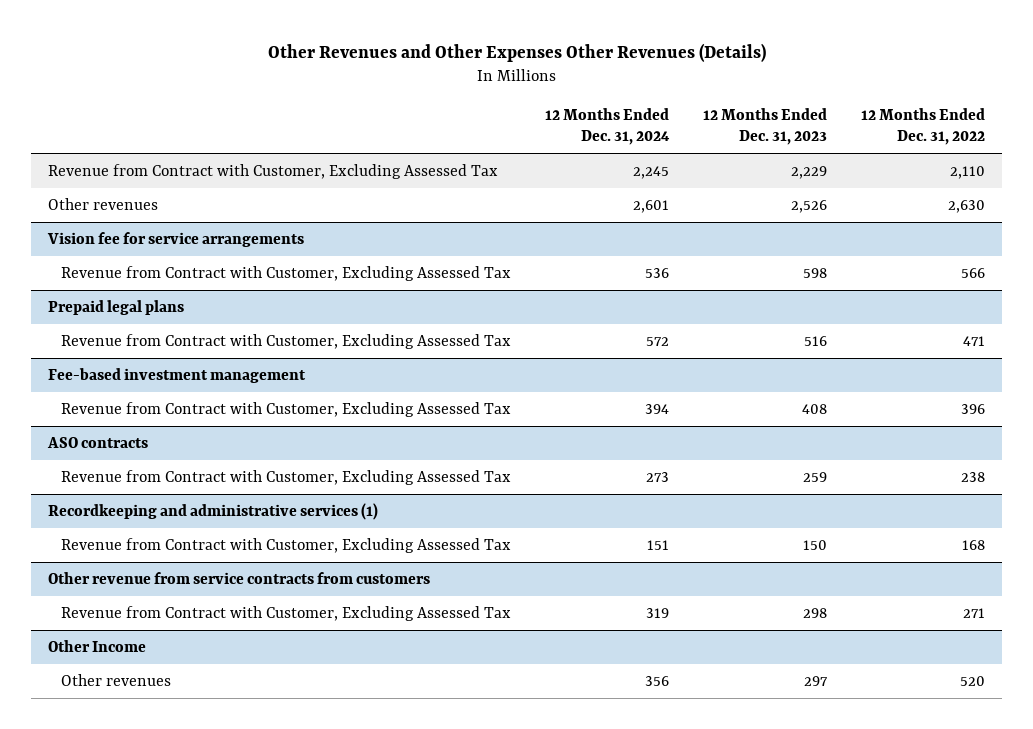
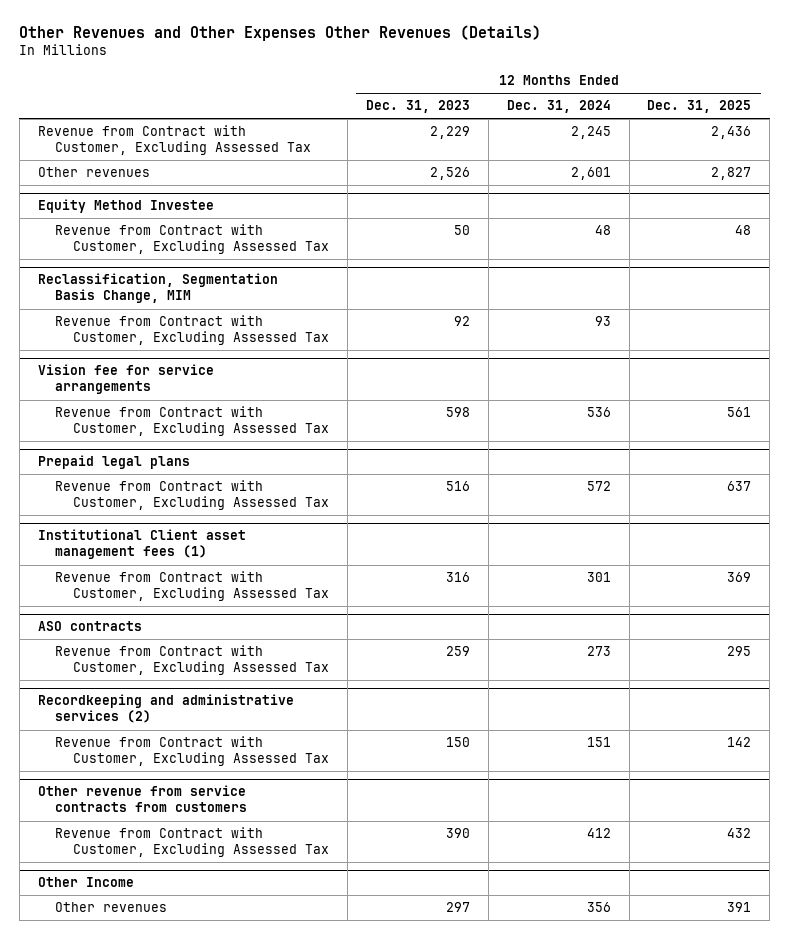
[860,108,985,146] 12 Months Ended Dec. 31, 2022 -> none
none -> [647,100,752,114] Dec. 31, 2025
none -> [37,199,214,214] Equity Method Investee
none -> [55,224,329,255] Revenue from Contract with Customer, Excluding Assessed Tax
none -> [37,273,278,304] Reclassification, Segmentation Basis Change, MIM
none -> [55,315,329,346] Revenue from Contract with Customer, Excluding Assessed Tax
[48,367,307,383] Fee-based investment management -> [37,529,246,560] Institutional Client asset management fees (1)
[645,403,670,414] 394 -> [586,572,611,583] 301
[802,403,828,414] 408 -> [445,572,470,583] 316
[48,502,379,520] Recordkeeping and administrative services (1) -> [37,694,294,724] Recordkeeping and administrative services (2)
[646,607,670,618] 319 -> [586,828,611,839] 412
[803,607,828,618] 298 -> [445,828,470,839] 390

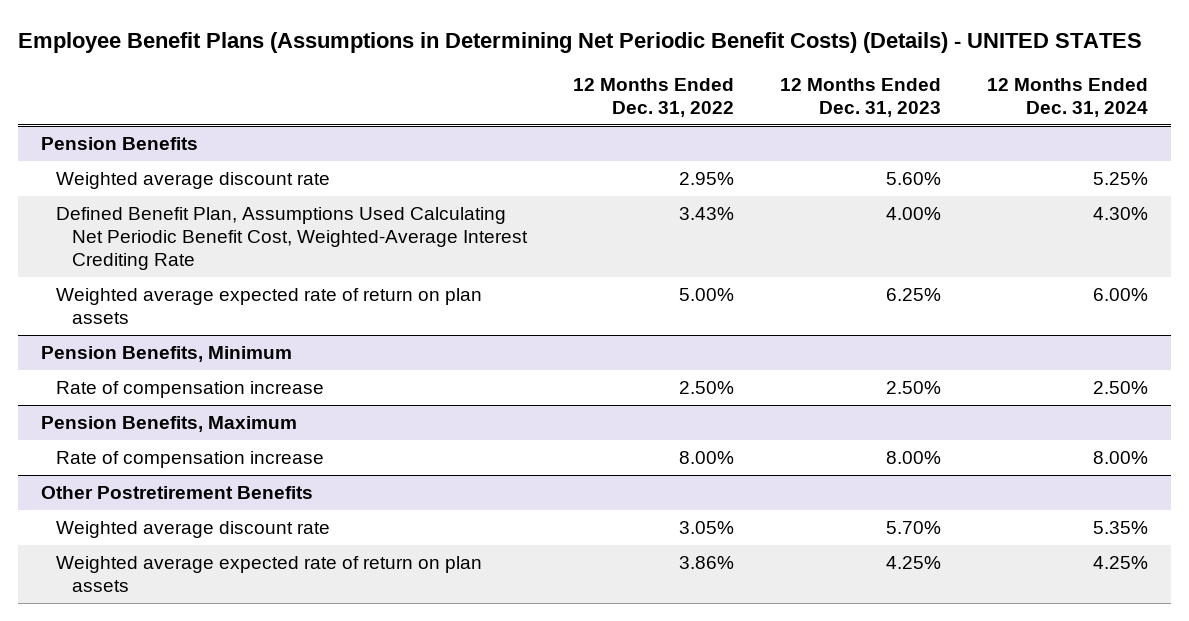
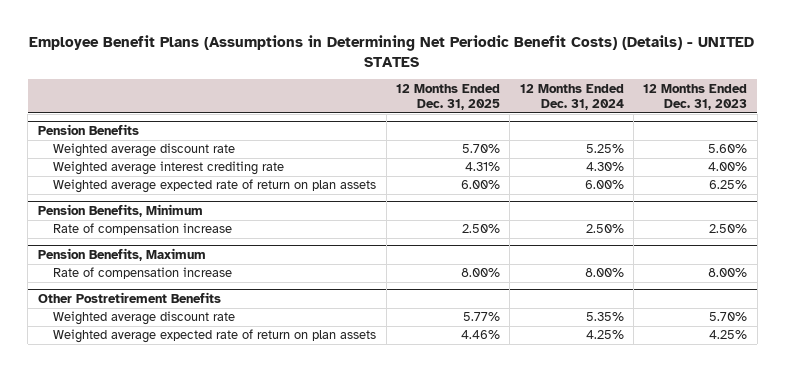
[572,77,734,117] 12 Months Ended Dec. 31, 2022 -> none
none -> [395,83,500,110] 12 Months Ended Dec. 31, 2025
[56,206,528,270] Defined Benefit Plan, Assumptions Used Calculating Net Periodic Benefit Cost, Weighted-Average Interest Crediting Rate -> [53,161,285,176] Weighted average interest crediting rate

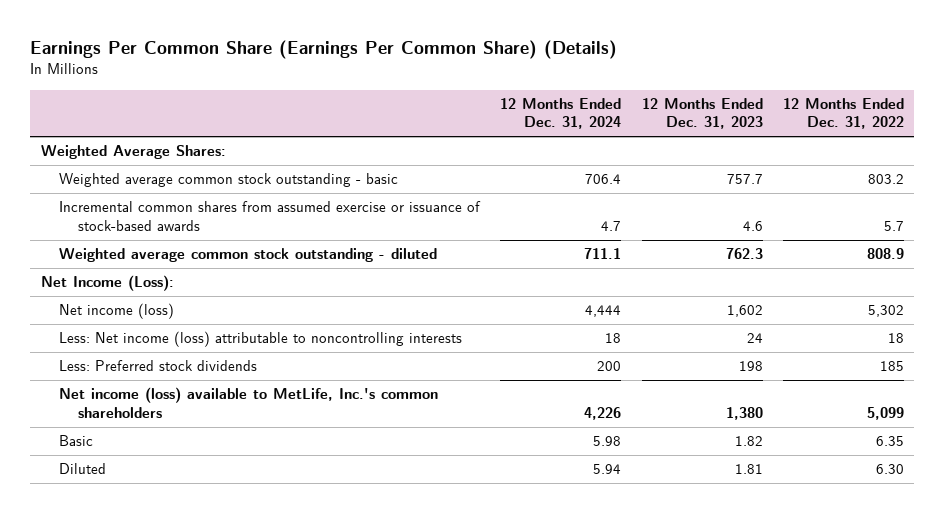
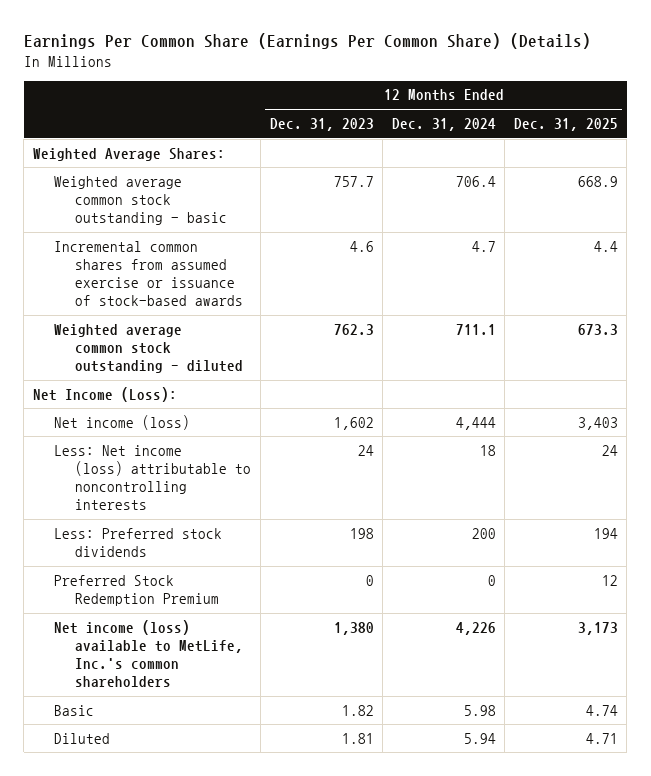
[783,97,905,130] 12 Months Ended Dec. 31, 2022 -> none
none -> [513,117,618,131] Dec. 31, 2025
none -> [54,574,220,606] Preferred Stock Redemption Premium

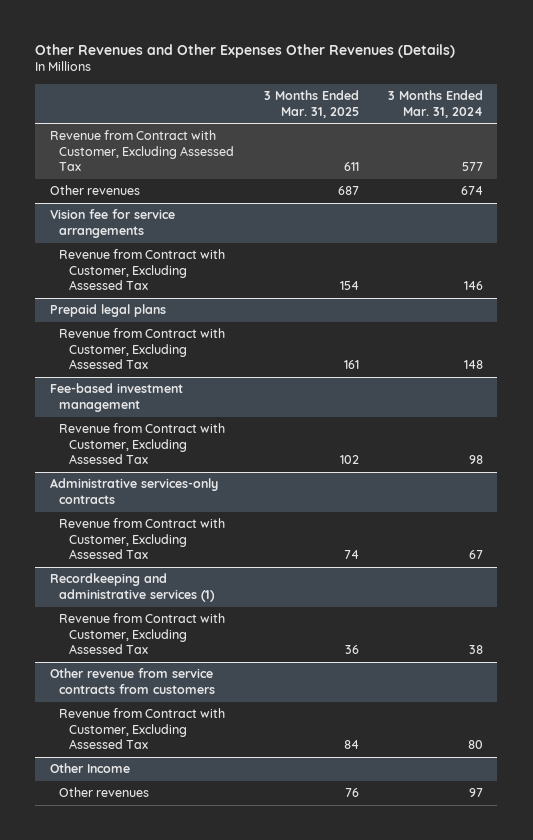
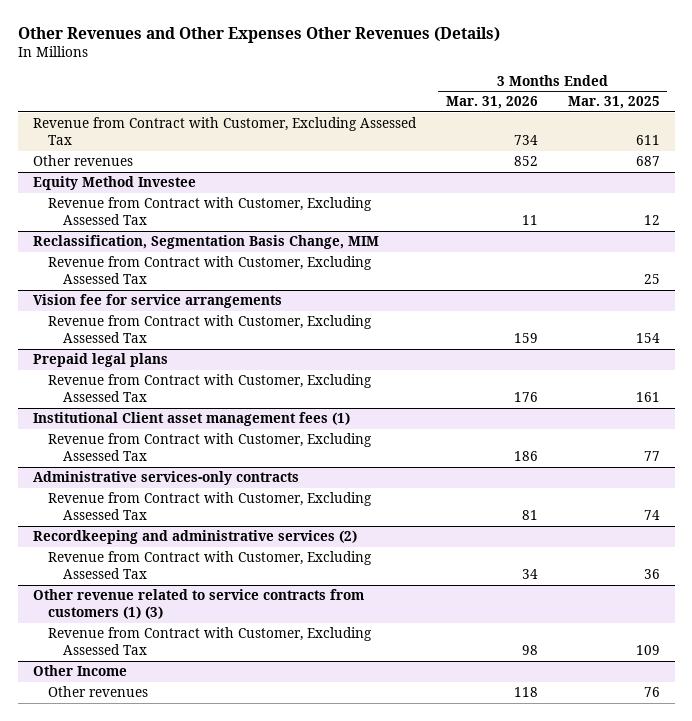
[387,90,483,118] 3 Months Ended Mar. 31, 2024 -> none
none -> [445,96,538,110] Mar. 31, 2026
none -> [32,176,196,191] Equity Method Investee
none -> [47,197,372,226] Revenue from Contract with Customer, Excluding Assessed Tax
none -> [32,235,379,250] Reclassification, Segmentation Basis Change, MIM
none -> [47,256,372,285] Revenue from Contract with Customer, Excluding Assessed Tax
[49,383,183,412] Fee-based investment management -> [32,412,350,427] Institutional Client asset management fees (1)
[339,455,359,465] 102 -> [643,451,660,462] 77
[49,573,216,602] Recordkeeping and administrative services (1) -> [32,530,357,545] Recordkeeping and administrative services (2)
[49,668,216,694] Other revenue from service contracts from customers -> [32,589,364,620] Other revenue related to service contracts from customers (1) (3)
[343,740,359,750] 84 -> [635,645,660,656] 109

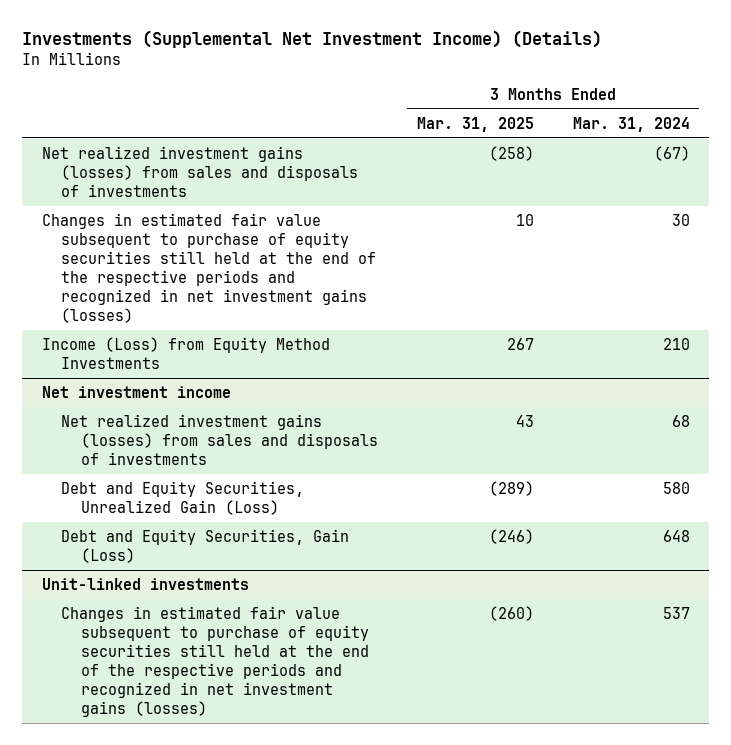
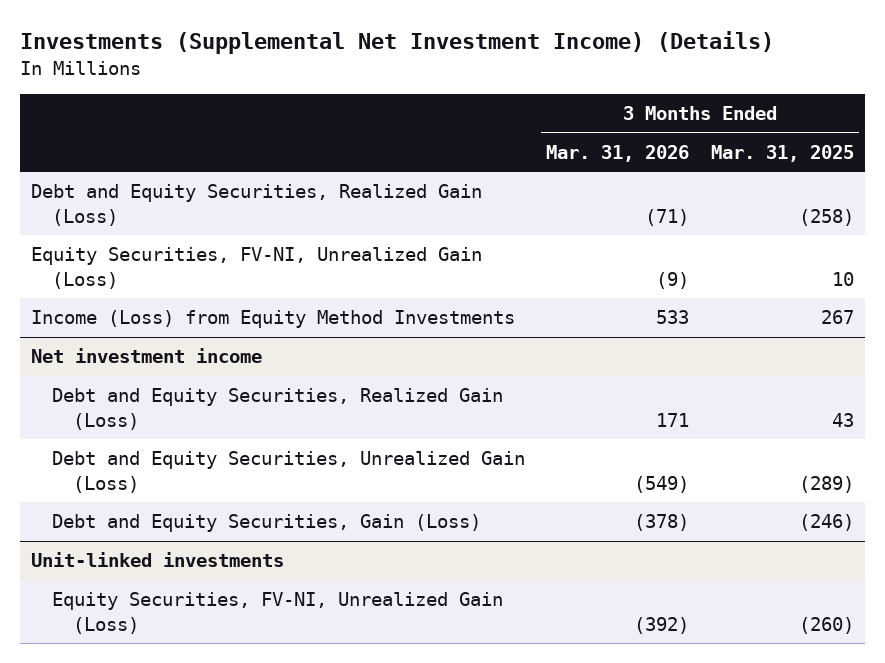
[572,116,690,132] Mar. 31, 2024 -> none
none -> [546,144,690,162] Mar. 31, 2026
[41,145,359,198] Net realized investment gains (losses) from sales and disposals of investments -> [30,184,482,226] Debt and Equity Securities, Realized Gain (Loss)
[41,212,377,324] Changes in estimated fair value subsequent to purchase of equity securities still held at the end of the respective periods and recognized in net investment gains (losses) -> [30,247,482,289] Equity Securities, FV-NI, Unrealized Gain (Loss)
[61,413,378,466] Net realized investment gains (losses) from sales and disposals of investments -> [51,388,503,430] Debt and Equity Securities, Realized Gain (Loss)
[61,605,369,718] Changes in estimated fair value subsequent to purchase of equity securities still held at the end of the respective periods and recognized in net investment gains (losses) -> [51,592,503,634] Equity Securities, FV-NI, Unrealized Gain (Loss)

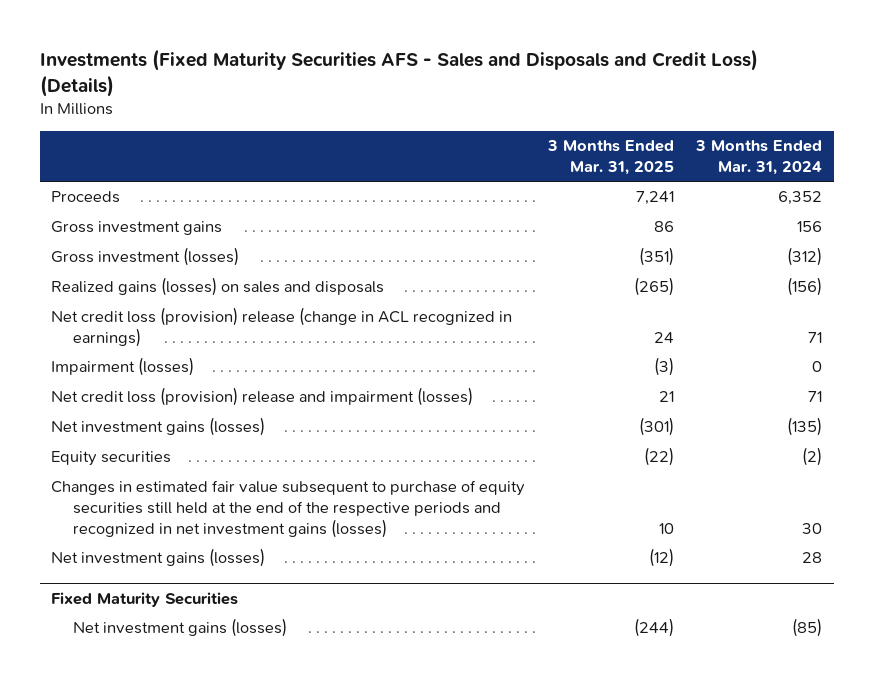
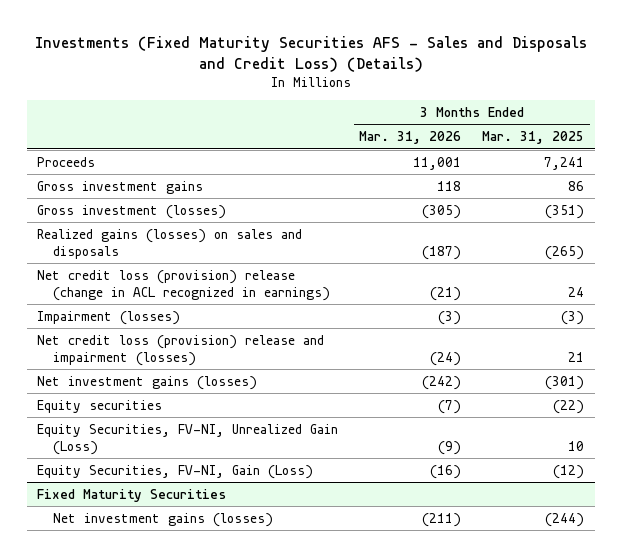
[695,140,823,175] 3 Months Ended Mar. 31, 2024 -> none
none -> [359,131,462,145] Mar. 31, 2026
[51,480,526,539] Changes in estimated fair value subsequent to purchase of equity securities still held at the end of the respective periods and recognized in net investment gains (losses) -> [37,423,339,455] Equity Securities, FV-NI, Unrealized Gain (Loss)
[51,548,266,568] Net investment gains (losses) -> [37,464,314,479] Equity Securities, FV-NI, Gain (Loss)

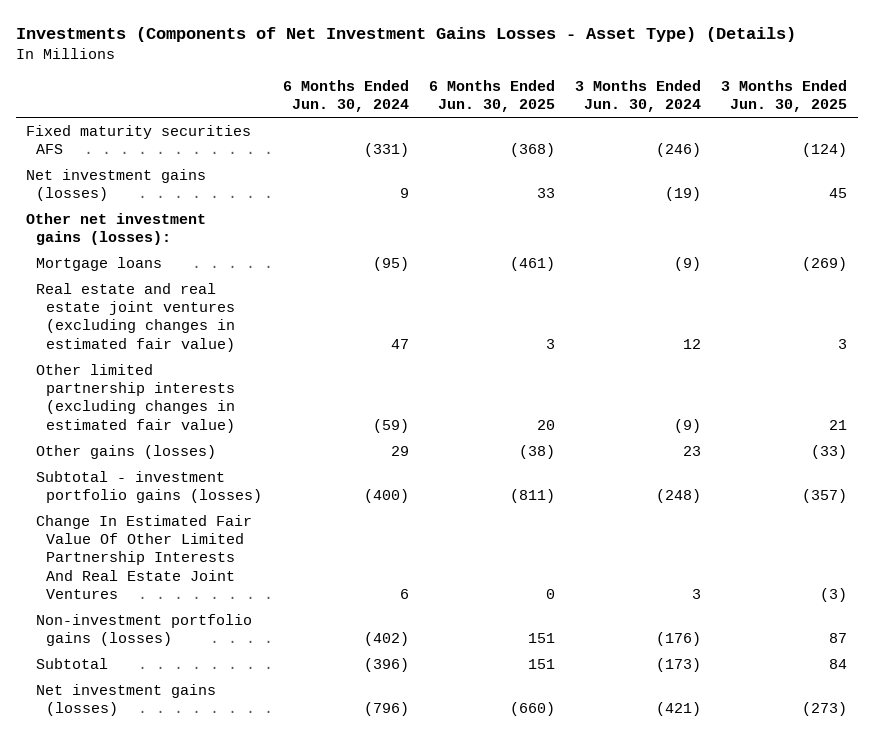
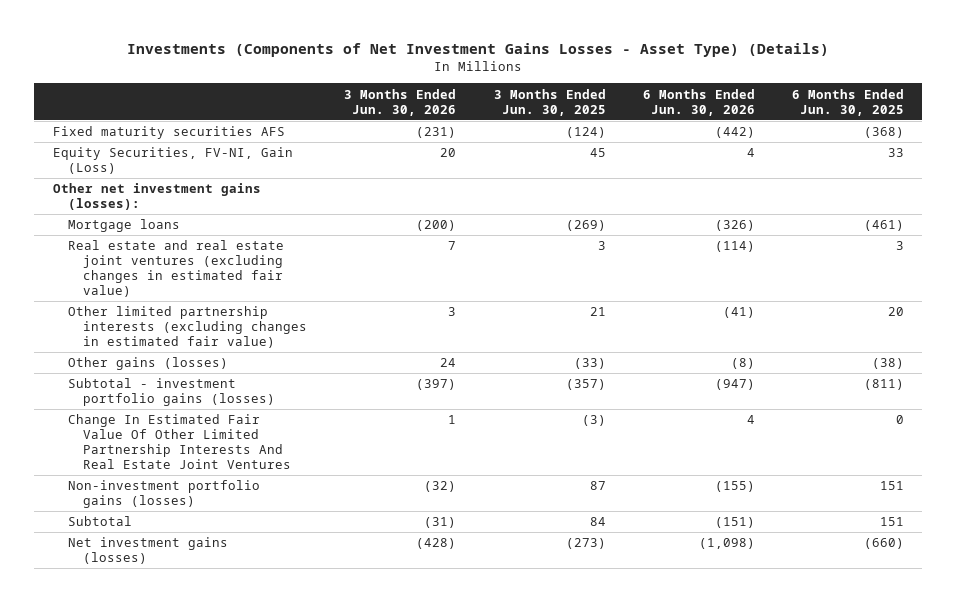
[282,80,409,113] 6 Months Ended Jun. 30, 2024 -> none
[575,80,702,113] 3 Months Ended Jun. 30, 2024 -> none
none -> [344,88,457,116] 3 Months Ended Jun. 30, 2026
none -> [642,88,755,116] 6 Months Ended Jun. 30, 2026
[25,168,206,202] Net investment gains (losses) -> [52,147,293,175] Equity Securities, FV-NI, Gain (Loss)

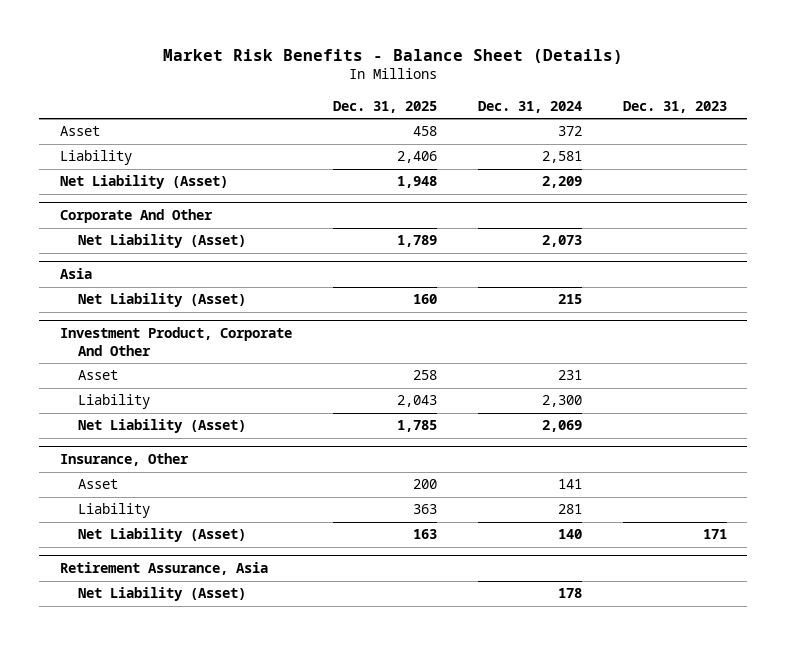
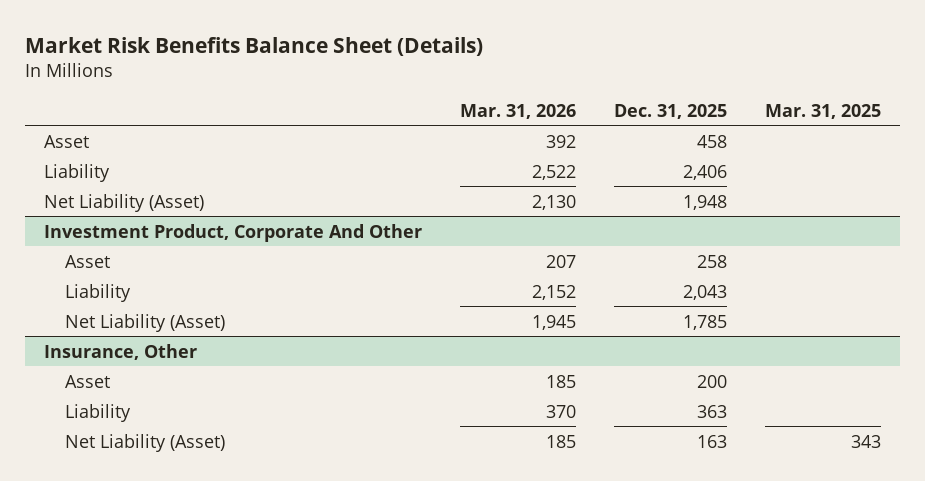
[163,48,624,64] Market Risk Benefits - Balance Sheet (Details) -> [25,36,484,56] Market Risk Benefits Balance Sheet (Details)
[477,100,582,113] Dec. 31, 2024 -> none
[622,100,727,113] Dec. 31, 2023 -> none
none -> [459,103,576,119] Mar. 31, 2026
none -> [764,103,881,119] Mar. 31, 2025
[59,209,213,224] Corporate And Other -> none
[77,234,246,249] Net Liability (Asset) -> none
[59,268,92,280] Asia -> none
[77,293,246,308] Net Liability (Asset) -> none
[59,562,268,576] Retirement Assurance, Asia -> none
[77,587,246,602] Net Liability (Asset) -> none

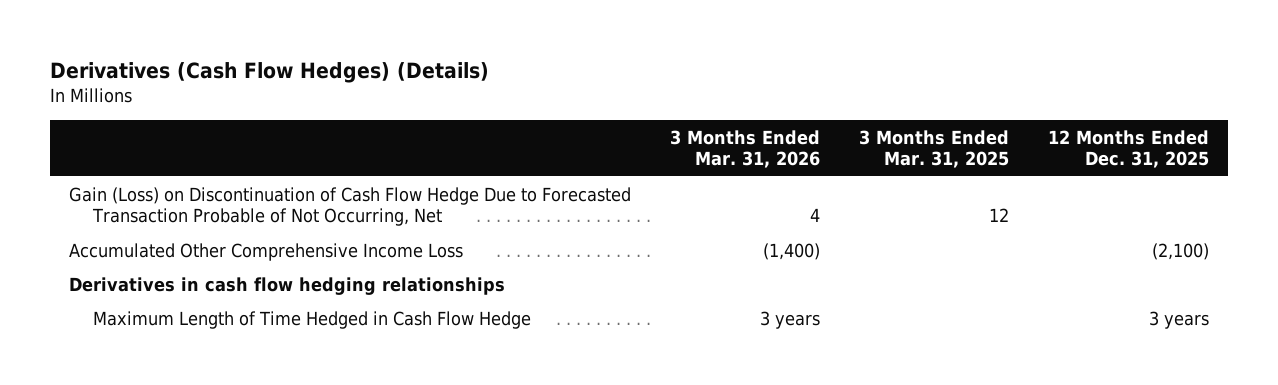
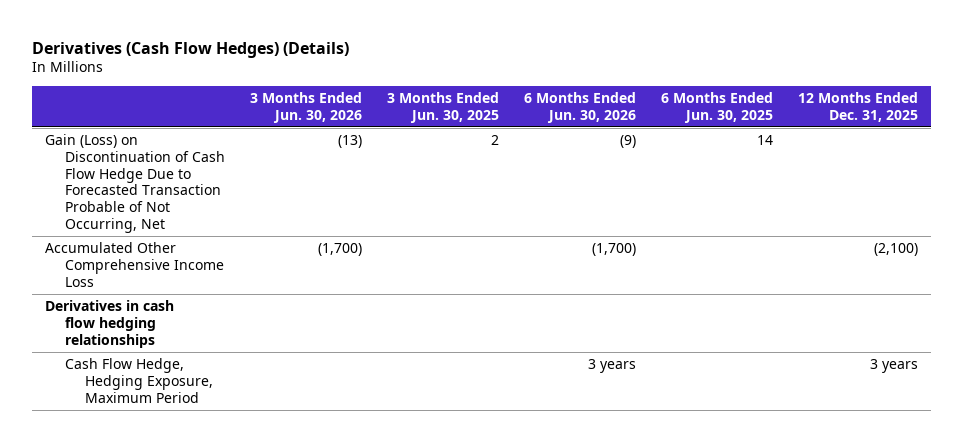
[670,129,821,169] 3 Months Ended Mar. 31, 2026 -> none
[858,129,1009,169] 3 Months Ended Mar. 31, 2025 -> none
none -> [250,91,363,123] 3 Months Ended Jun. 30, 2026
none -> [387,91,500,123] 3 Months Ended Jun. 30, 2025
none -> [524,91,637,123] 6 Months Ended Jun. 30, 2026
none -> [661,91,774,123] 6 Months Ended Jun. 30, 2025
[92,310,531,329] Maximum Length of Time Hedged in Cash Flow Hedge -> [65,357,214,403] Cash Flow Hedge, Hedging Exposure, Maximum Period

